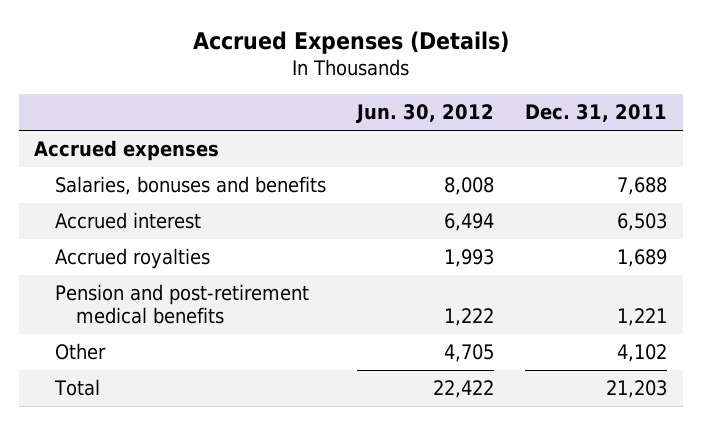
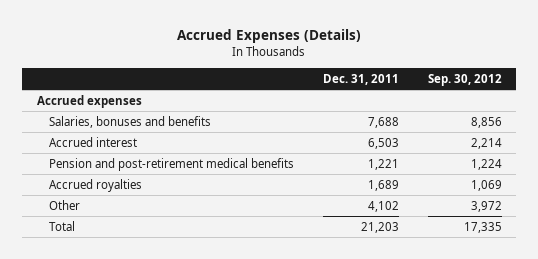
[356,104,495,124] Jun. 30, 2012 -> none
none -> [427,73,502,86] Sep. 30, 2012
[55,247,211,269] Accrued royalties -> [48,178,142,192] Accrued royalties

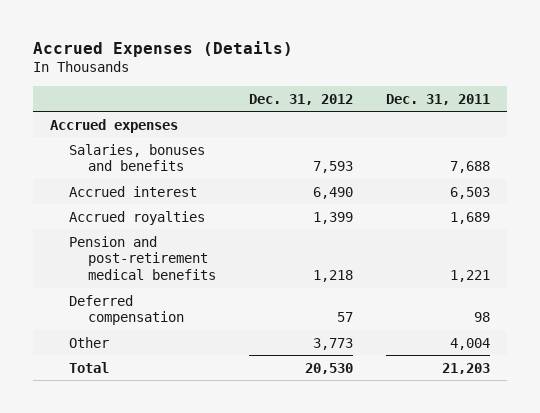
[427,73,502,86] Sep. 30, 2012 -> none
none -> [248,93,353,105] Dec. 31, 2012
[48,157,294,171] Pension and post-retirement medical benefits -> [68,235,216,281] Pension and post-retirement medical benefits
none -> [68,294,184,326] Deferred compensation
[367,200,399,212] 4,102 -> [450,337,491,350] 4,004

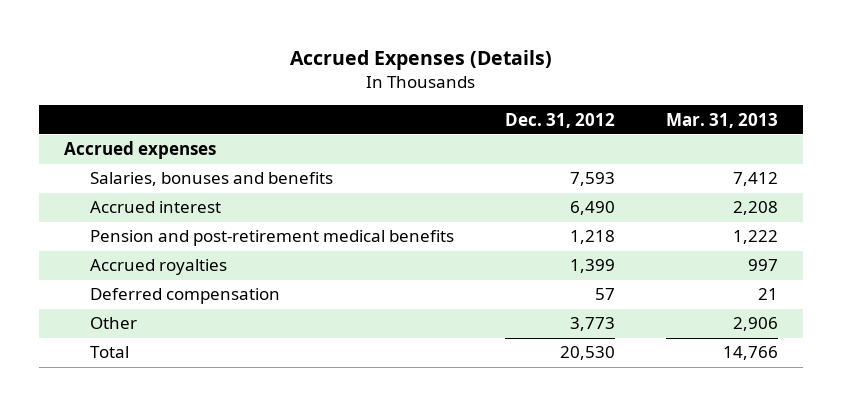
[386,93,491,105] Dec. 31, 2011 -> none
none -> [665,112,778,128] Mar. 31, 2013
[68,210,205,225] Accrued royalties -> [90,259,228,276] Accrued royalties

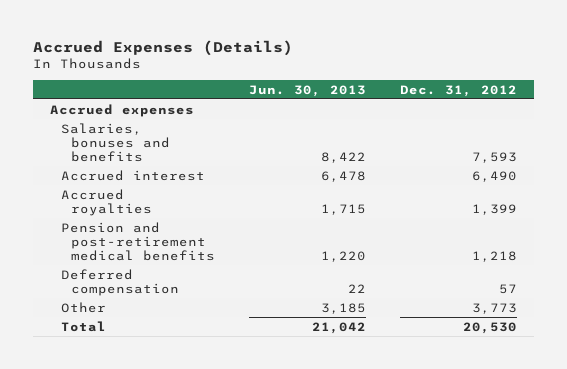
[665,112,778,128] Mar. 31, 2013 -> none
none -> [249,84,367,97] Jun. 30, 2013
[90,230,455,247] Pension and post-retirement medical benefits -> [60,221,216,262] Pension and post-retirement medical benefits

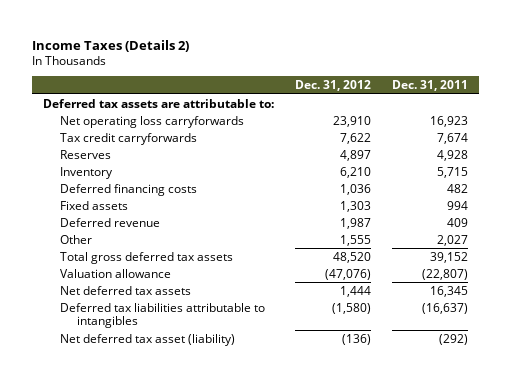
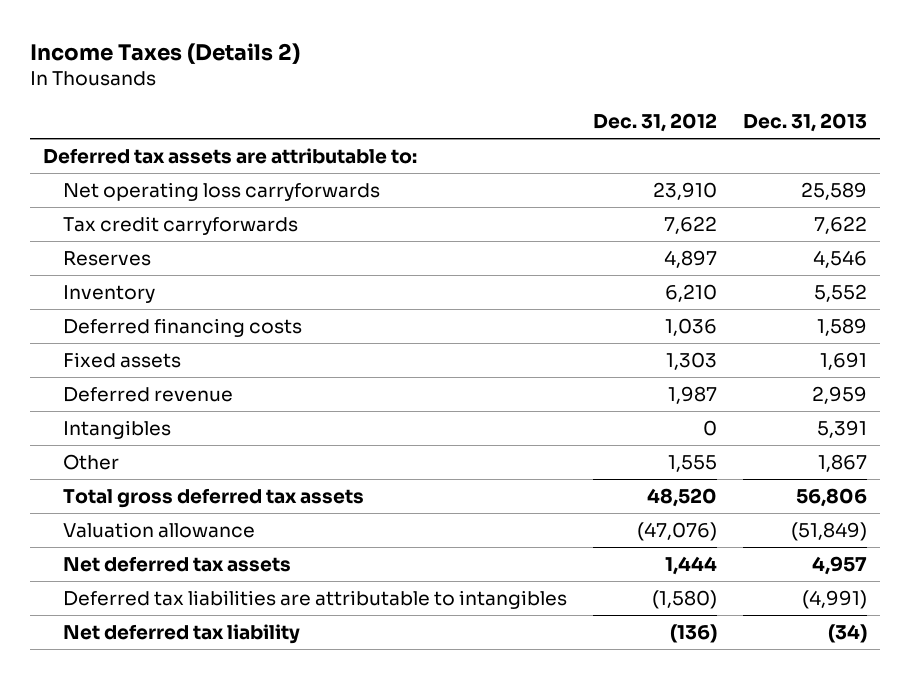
[392,80,469,92] Dec. 31, 2011 -> none
none -> [742,112,867,132] Dec. 31, 2013
none -> [62,419,171,439] Intangibles
[59,302,265,328] Deferred tax liabilities attributable to intangibles -> [62,589,567,609] Deferred tax liabilities are attributable to intangibles
[59,333,235,346] Net deferred tax asset (liability) -> [62,623,300,644] Net deferred tax liability

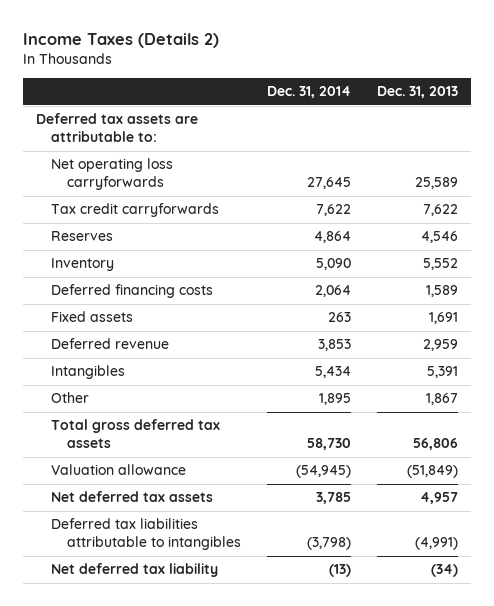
[592,112,717,132] Dec. 31, 2012 -> none
none -> [267,86,352,99] Dec. 31, 2014
[62,589,567,609] Deferred tax liabilities are attributable to intangibles -> [51,518,242,551] Deferred tax liabilities attributable to intangibles

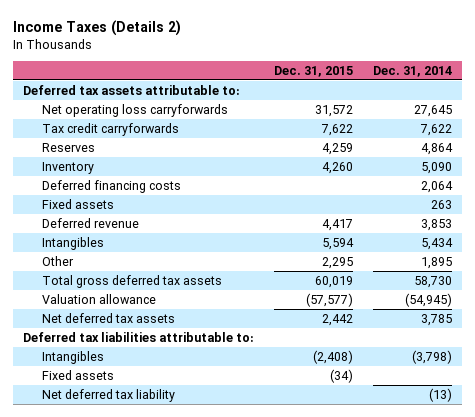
[377,86,459,99] Dec. 31, 2013 -> none
none -> [273,65,353,77] Dec. 31, 2015
[35,113,198,143] Deferred tax assets are attributable to: -> [22,84,240,95] Deferred tax assets attributable to:
none -> [22,331,254,342] Deferred tax liabilities attributable to:
[51,518,242,551] Deferred tax liabilities attributable to intangibles -> [41,350,104,364] Intangibles
none -> [41,369,114,380] Fixed assets

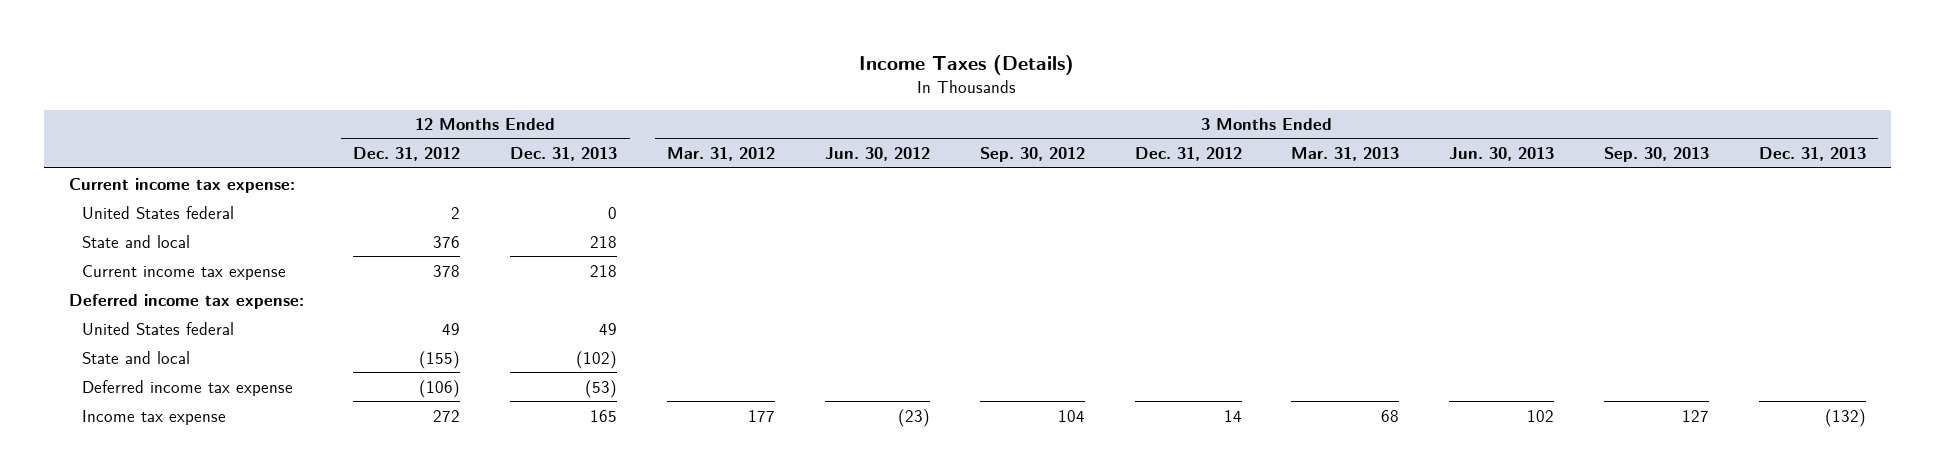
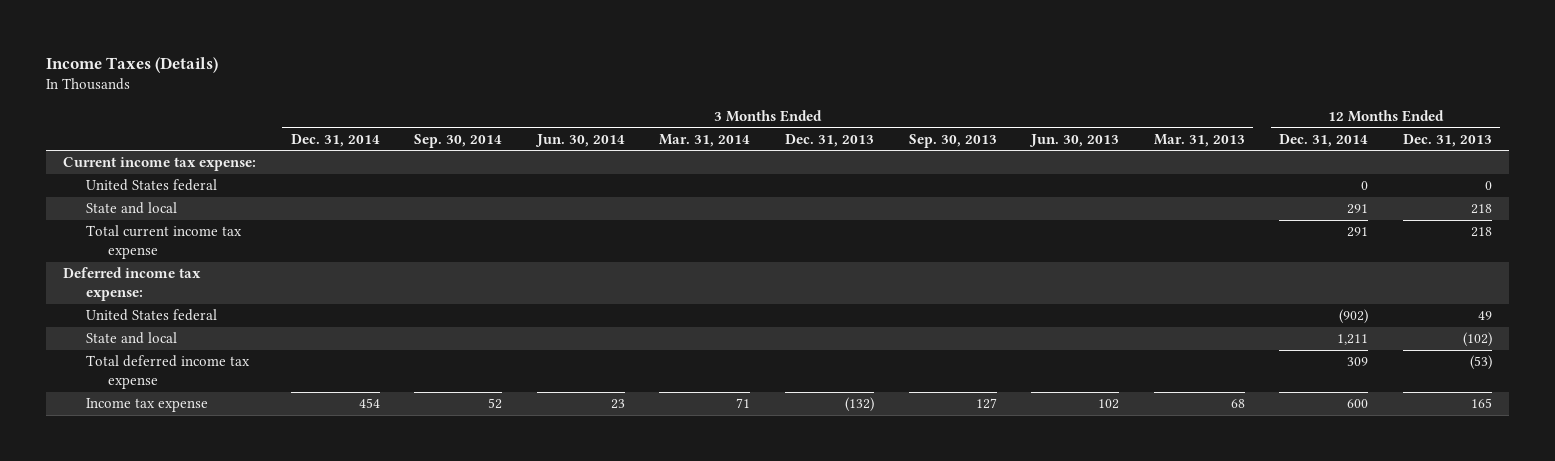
[353,147,461,162] Dec. 31, 2012 -> none
[667,147,776,162] Mar. 31, 2012 -> none
[824,147,930,162] Jun. 30, 2012 -> none
[979,147,1085,163] Sep. 30, 2012 -> none
[1134,147,1242,162] Dec. 31, 2012 -> none
none -> [290,133,380,147] Dec. 31, 2014
none -> [414,133,503,148] Sep. 30, 2014
none -> [534,133,625,147] Jun. 30, 2014
none -> [659,133,751,147] Mar. 31, 2014
none -> [1279,133,1369,147] Dec. 31, 2014
[81,264,286,280] Current income tax expense -> [85,225,242,260] Total current income tax expense
[81,379,293,396] Deferred income tax expense -> [85,355,250,390] Total deferred income tax expense

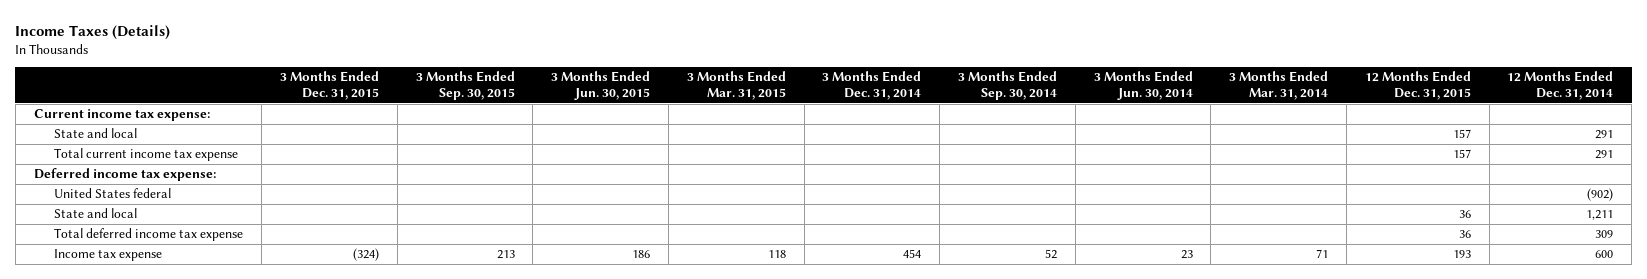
[785,133,875,147] Dec. 31, 2013 -> none
[908,133,997,148] Sep. 30, 2013 -> none
[1029,133,1120,147] Jun. 30, 2013 -> none
[1153,133,1245,147] Mar. 31, 2013 -> none
[1402,133,1492,147] Dec. 31, 2013 -> none
none -> [279,71,379,101] 3 Months Ended Dec. 31, 2015
none -> [415,71,515,101] 3 Months Ended Sep. 30, 2015
none -> [551,71,651,101] 3 Months Ended Jun. 30, 2015
none -> [686,71,786,101] 3 Months Ended Mar. 31, 2015
none -> [1364,71,1471,101] 12 Months Ended Dec. 31, 2015
[85,179,217,192] United States federal -> none

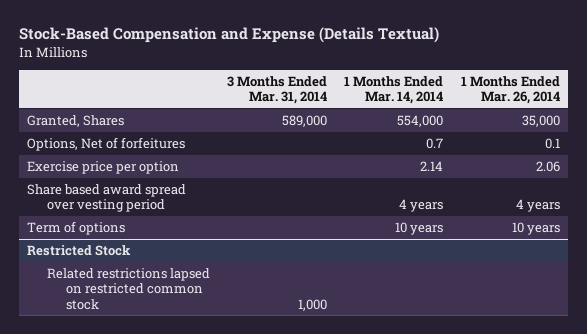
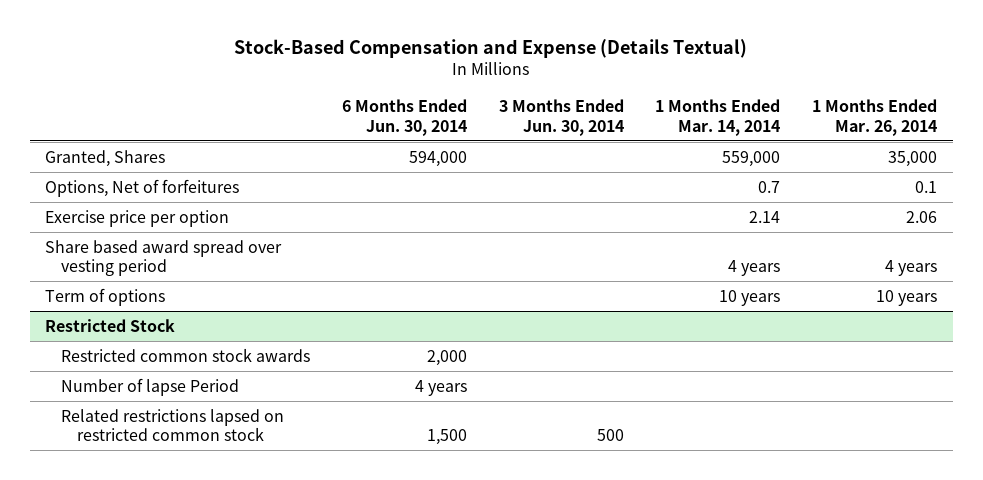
[227,75,328,104] 3 Months Ended Mar. 31, 2014 -> none
none -> [341,98,467,136] 6 Months Ended Jun. 30, 2014
none -> [498,98,624,136] 3 Months Ended Jun. 30, 2014
[397,115,444,128] 554,000 -> [722,150,781,167] 559,000
none -> [61,347,311,362] Restricted common stock awards
none -> [61,377,240,396] Number of lapse Period

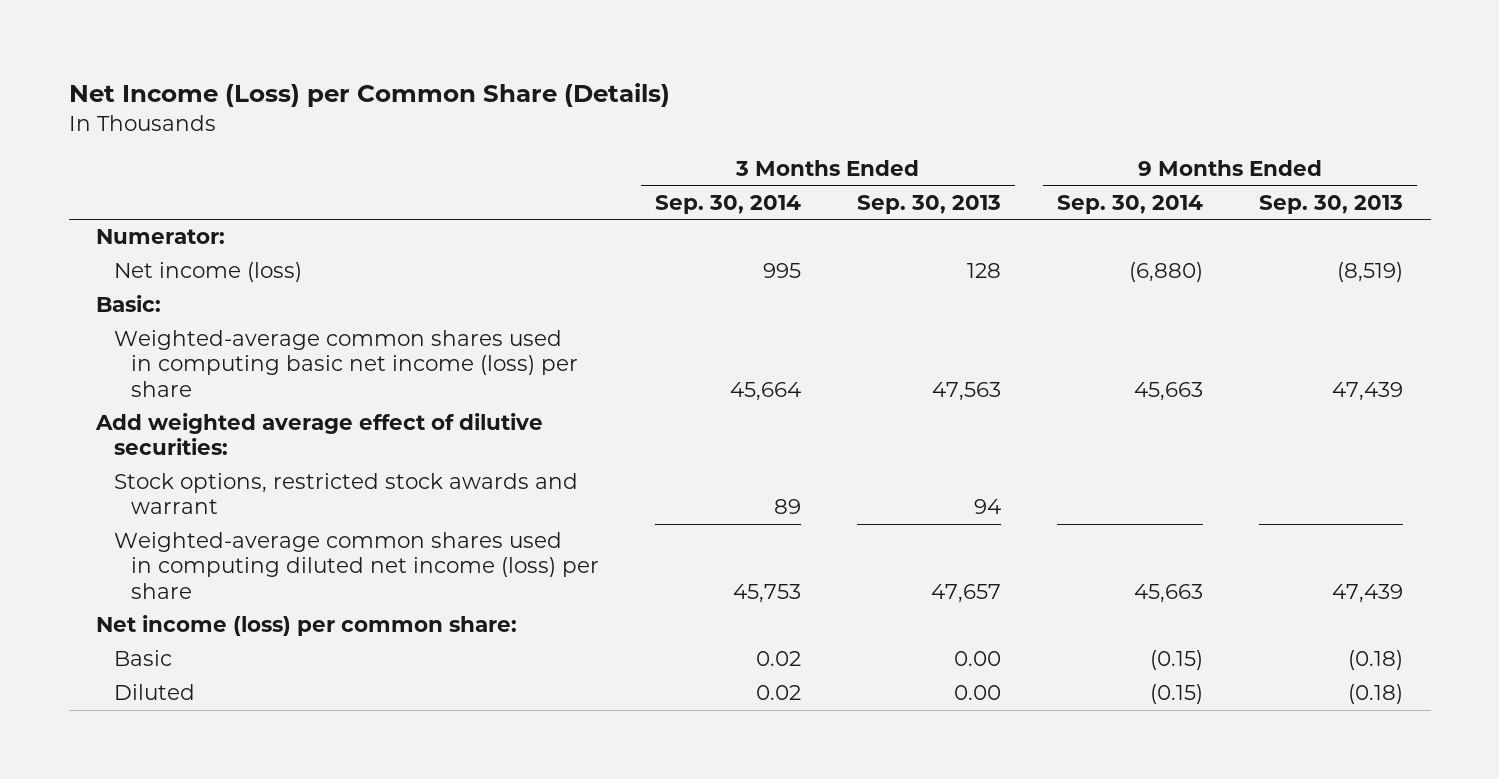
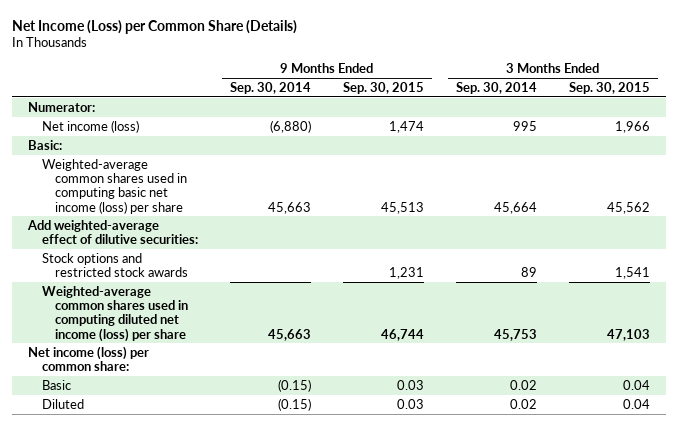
[857,194,1002,214] Sep. 30, 2013 -> none
[1258,194,1403,214] Sep. 30, 2013 -> none
none -> [342,81,424,94] Sep. 30, 2015
none -> [568,81,650,94] Sep. 30, 2015
[95,413,544,456] Add weighted average effect of dilutive securities: -> [26,219,198,244] Add weighted-average effect of dilutive securities:
[113,473,578,515] Stock options, restricted stock awards and warrant -> [41,252,189,277] Stock options and restricted stock awards

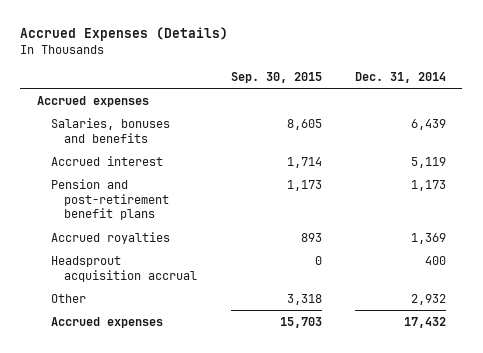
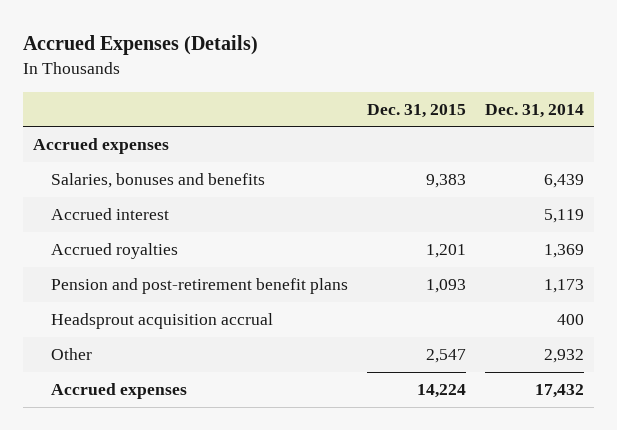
[230,72,322,84] Sep. 30, 2015 -> none
none -> [367,103,467,118] Dec. 31, 2015
[50,178,170,221] Pension and post-retirement benefit plans -> [50,278,348,295] Pension and post-retirement benefit plans

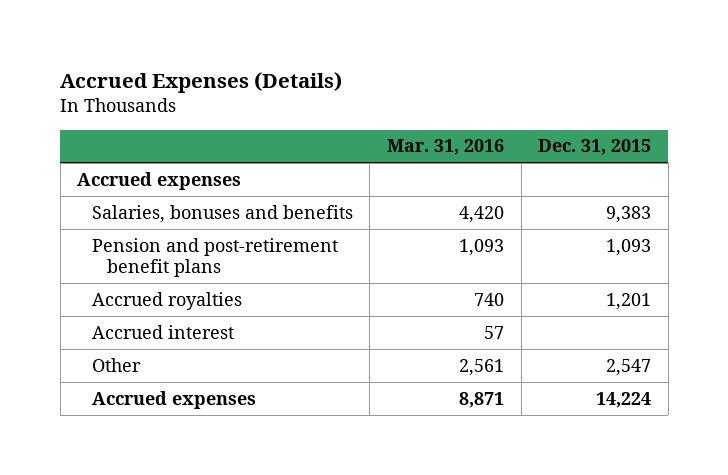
[485,103,585,118] Dec. 31, 2014 -> none
none -> [387,139,505,156] Mar. 31, 2016
[50,313,273,330] Headsprout acquisition accrual -> none
[50,243,178,260] Accrued royalties -> [91,291,242,310] Accrued royalties
[50,208,169,221] Accrued interest -> [91,324,234,339] Accrued interest

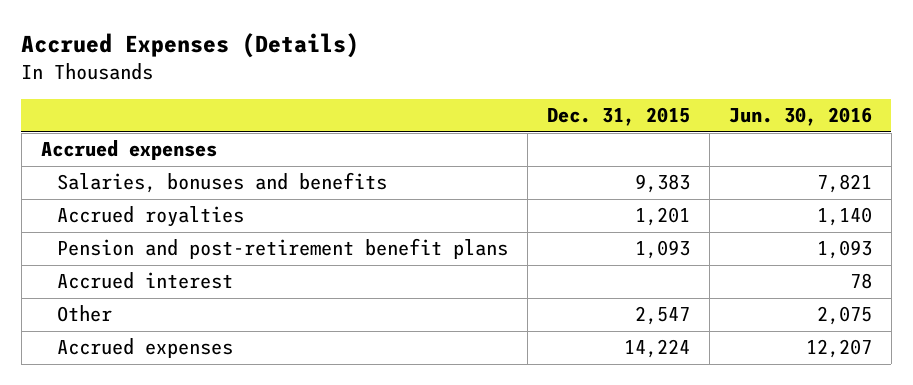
[387,139,505,156] Mar. 31, 2016 -> none
none -> [728,107,872,127] Jun. 30, 2016
[91,237,338,277] Pension and post-retirement benefit plans -> [57,238,509,260] Pension and post-retirement benefit plans

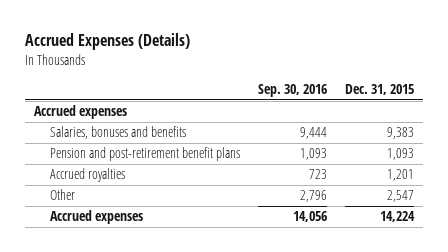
[728,107,872,127] Jun. 30, 2016 -> none
none -> [258,84,328,98] Sep. 30, 2016
[57,272,234,290] Accrued interest -> none
[57,206,245,228] Accrued royalties -> [49,168,125,183] Accrued royalties

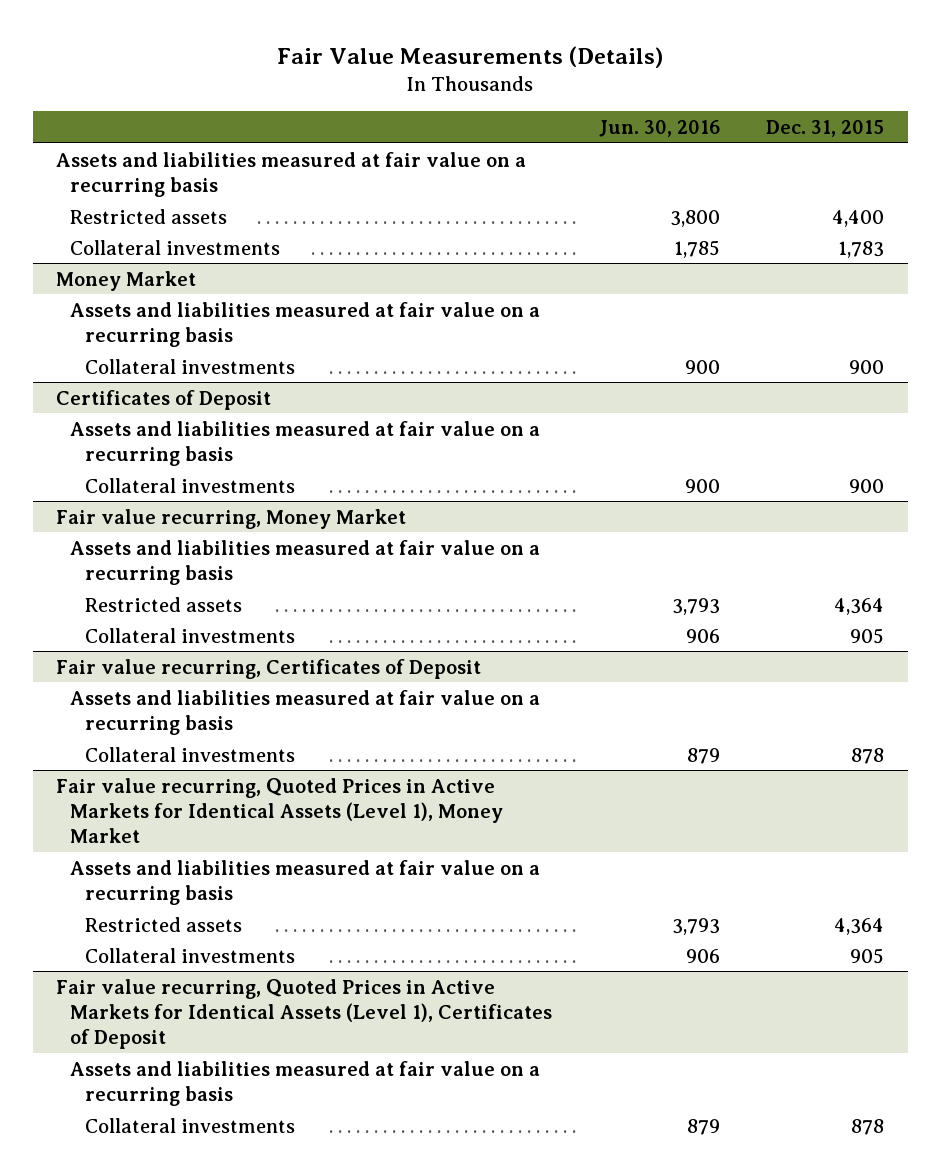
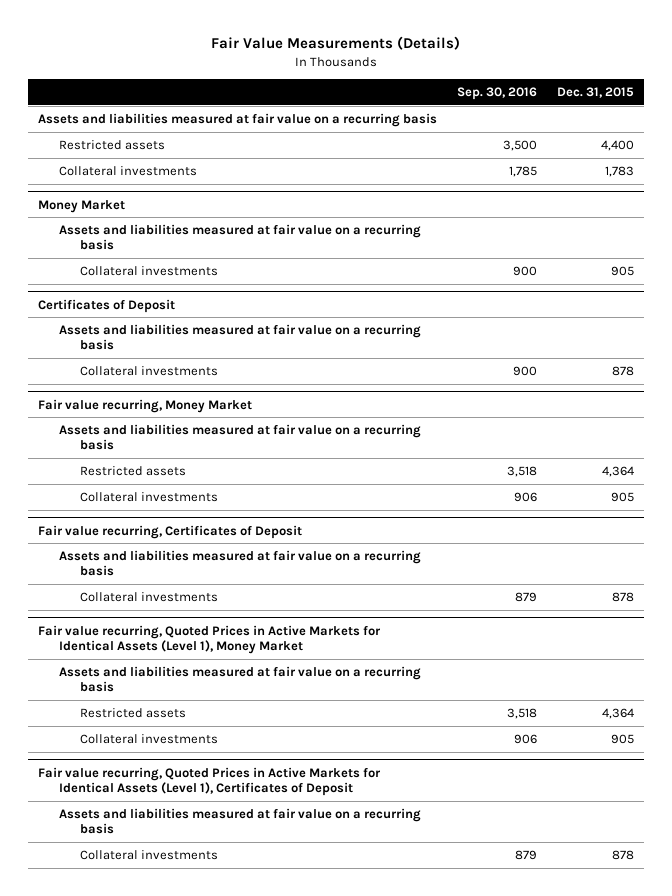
[598,119,720,137] Jun. 30, 2016 -> none
none -> [456,87,537,101] Sep. 30, 2016
[849,359,885,374] 900 -> [610,265,634,276] 905
[849,478,885,493] 900 -> [611,365,634,376] 878

